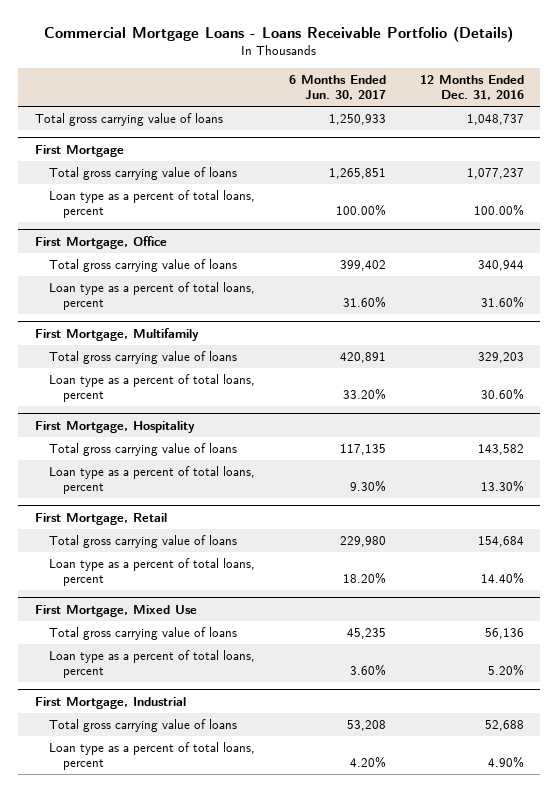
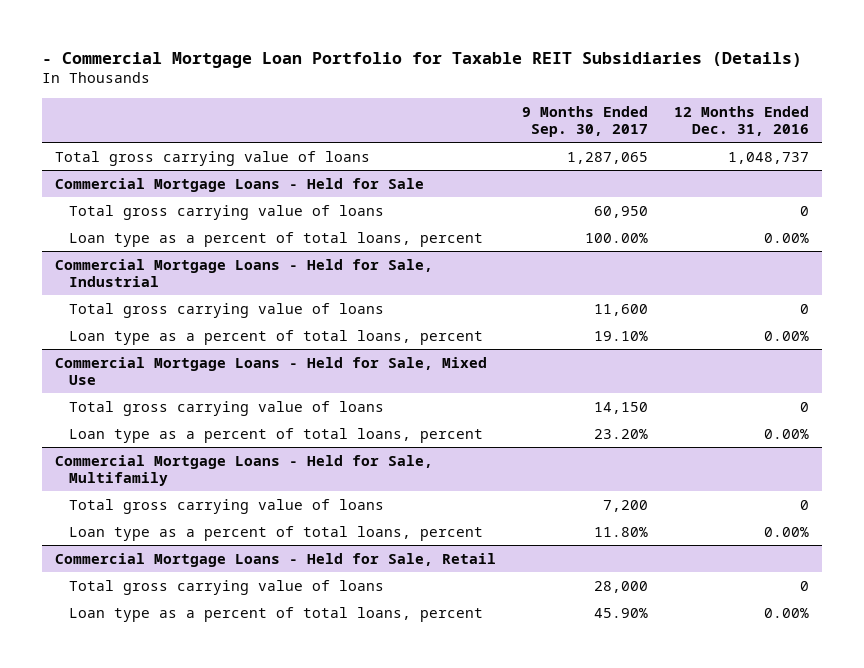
[44,25,514,42] Commercial Mortgage Loans - Loans Receivable Portfolio (Details) -> [41,51,802,68] - Commercial Mortgage Loan Portfolio for Taxable REIT Subsidiaries (Details)
[288,74,386,101] 6 Months Ended Jun. 30, 2017 -> none
none -> [521,105,648,138] 9 Months Ended Sep. 30, 2017
[34,144,124,157] First Mortgage -> none
[34,235,167,249] First Mortgage, Office -> none
[34,327,199,341] First Mortgage, Multifamily -> none
[34,420,195,433] First Mortgage, Hospitality -> none
[34,512,167,525] First Mortgage, Retail -> none
[34,604,197,617] First Mortgage, Mixed Use -> none
[48,626,237,640] Total gross carrying value of loans -> none
[48,649,255,679] Loan type as a percent of total loans, percent -> none
[34,696,186,709] First Mortgage, Industrial -> none
[48,718,237,732] Total gross carrying value of loans -> none
[48,741,255,771] Loan type as a percent of total loans, percent -> none
none -> [54,177,424,192] Commercial Mortgage Loans - Held for Sale
[466,167,524,179] 1,077,237 -> [800,205,810,216] 0
[473,204,524,217] 100.00% -> [764,232,810,243] 0.00%
none -> [54,258,433,288] Commercial Mortgage Loans - Held for Sale, Industrial
[477,259,524,271] 340,944 -> [800,303,810,314] 0
[480,296,524,309] 31.60% -> [764,330,810,341] 0.00%
none -> [54,356,487,386] Commercial Mortgage Loans - Held for Sale, Mixed Use
[477,351,524,363] 329,203 -> [800,401,810,412] 0
[480,388,524,401] 30.60% -> [764,428,810,439] 0.00%
none -> [54,454,433,487] Commercial Mortgage Loans - Held for Sale, Multifamily
[477,443,524,455] 143,582 -> [800,499,810,510] 0
[480,480,524,493] 13.30% -> [764,526,810,537] 0.00%
none -> [54,552,496,567] Commercial Mortgage Loans - Held for Sale, Retail
[477,535,524,547] 154,684 -> [800,580,810,591] 0
[480,572,524,585] 14.40% -> [764,607,810,618] 0.00%

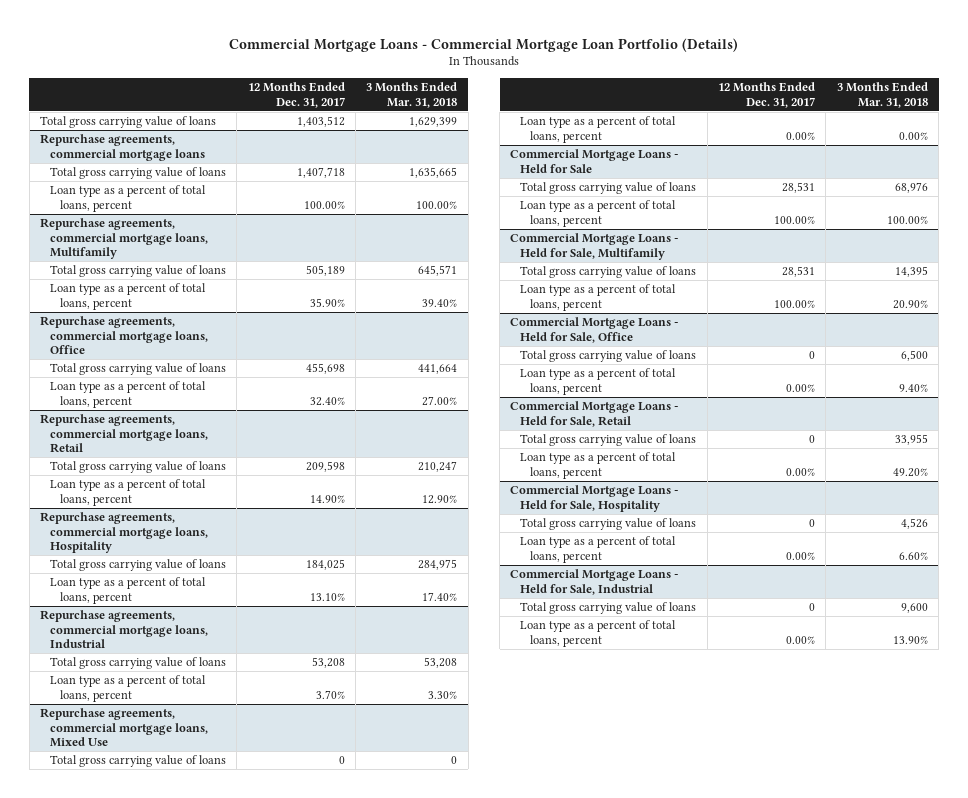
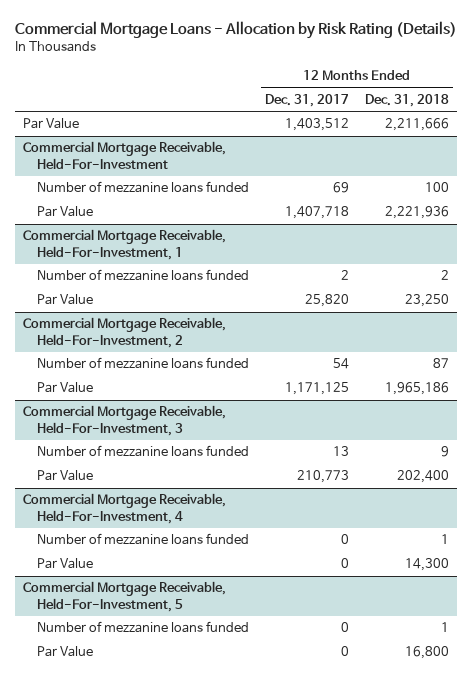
[228,37,738,52] Commercial Mortgage Loans - Commercial Mortgage Loan Portfolio (Details) -> [14,21,457,40] Commercial Mortgage Loans - Allocation by Risk Rating (Details)
[366,82,458,108] 3 Months Ended Mar. 31, 2018 -> none
none -> [364,93,449,107] Dec. 31, 2018
[49,185,206,212] Loan type as a percent of total loans, percent -> none
[40,218,208,260] Repurchase agreements, commercial mortgage loans, Multifamily -> none
[49,265,226,278] Total gross carrying value of loans -> none
[49,283,206,310] Loan type as a percent of total loans, percent -> none
[40,316,208,355] Repurchase agreements, commercial mortgage loans, Office -> none
[49,363,226,376] Total gross carrying value of loans -> none
[49,381,206,408] Loan type as a percent of total loans, percent -> none
[40,414,208,454] Repurchase agreements, commercial mortgage loans, Retail -> none
[49,461,226,474] Total gross carrying value of loans -> none
[49,479,206,506] Loan type as a percent of total loans, percent -> none
[40,512,208,554] Repurchase agreements, commercial mortgage loans, Hospitality -> none
[49,559,226,572] Total gross carrying value of loans -> none
[49,577,206,604] Loan type as a percent of total loans, percent -> none
[40,610,208,649] Repurchase agreements, commercial mortgage loans, Industrial -> none
[49,657,226,670] Total gross carrying value of loans -> none
[49,675,206,702] Loan type as a percent of total loans, percent -> none
[40,708,208,748] Repurchase agreements, commercial mortgage loans, Mixed Use -> none
[49,755,226,768] Total gross carrying value of loans -> none
[520,116,677,143] Loan type as a percent of total loans, percent -> none
[510,149,679,173] Commercial Mortgage Loans - Held for Sale -> none
[520,182,697,195] Total gross carrying value of loans -> none
[520,200,677,227] Loan type as a percent of total loans, percent -> none
[510,233,679,260] Commercial Mortgage Loans - Held for Sale, Multifamily -> none
[520,266,697,279] Total gross carrying value of loans -> none
[520,284,677,311] Loan type as a percent of total loans, percent -> none
[510,317,679,343] Commercial Mortgage Loans - Held for Sale, Office -> none
[520,350,697,363] Total gross carrying value of loans -> none
[520,368,677,395] Loan type as a percent of total loans, percent -> none
[510,401,679,427] Commercial Mortgage Loans - Held for Sale, Retail -> none
[520,434,697,447] Total gross carrying value of loans -> none
[520,452,677,479] Loan type as a percent of total loans, percent -> none
[510,485,679,512] Commercial Mortgage Loans - Held for Sale, Hospitality -> none
[520,518,697,531] Total gross carrying value of loans -> none
[520,536,677,563] Loan type as a percent of total loans, percent -> none
[510,569,679,595] Commercial Mortgage Loans - Held for Sale, Industrial -> none
[520,602,697,615] Total gross carrying value of loans -> none
[520,620,677,647] Loan type as a percent of total loans, percent -> none
[40,116,217,129] Total gross carrying value of loans -> [22,118,79,130] Par Value
[40,134,205,161] Repurchase agreements, commercial mortgage loans -> [22,141,226,169] Commercial Mortgage Receivable, Held-For-Investment
none -> [36,181,249,194] Number of mezzanine loans funded
[49,167,226,180] Total gross carrying value of loans -> [36,206,93,218] Par Value
none -> [22,229,226,260] Commercial Mortgage Receivable, Held-For-Investment, 1
none -> [36,269,249,282] Number of mezzanine loans funded
none -> [36,294,93,306] Par Value
none -> [22,317,226,348] Commercial Mortgage Receivable, Held-For-Investment, 2
none -> [36,357,249,370] Number of mezzanine loans funded
none -> [36,382,93,394] Par Value
none -> [22,405,226,436] Commercial Mortgage Receivable, Held-For-Investment, 3
none -> [36,445,249,458] Number of mezzanine loans funded
none -> [36,470,93,482] Par Value
none -> [22,493,226,524] Commercial Mortgage Receivable, Held-For-Investment, 4
none -> [36,533,249,546] Number of mezzanine loans funded
none -> [36,558,93,570] Par Value
none -> [22,581,226,612] Commercial Mortgage Receivable, Held-For-Investment, 5
none -> [36,621,249,634] Number of mezzanine loans funded
none -> [36,646,93,658] Par Value

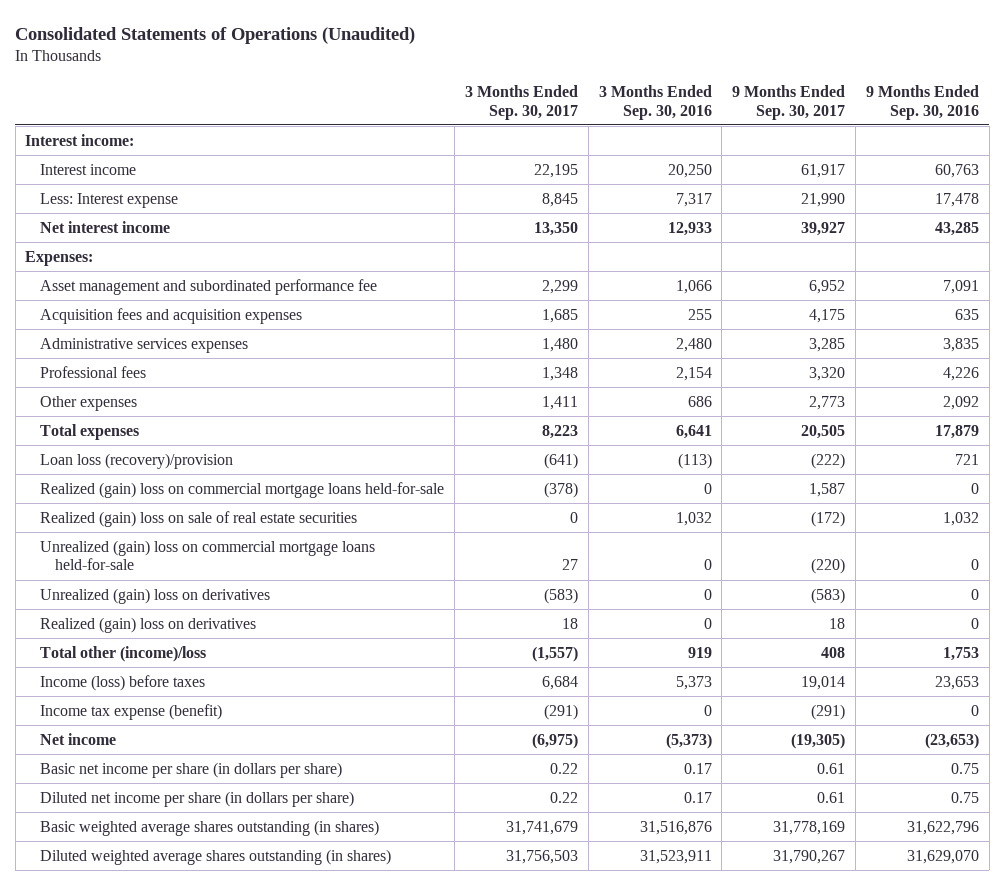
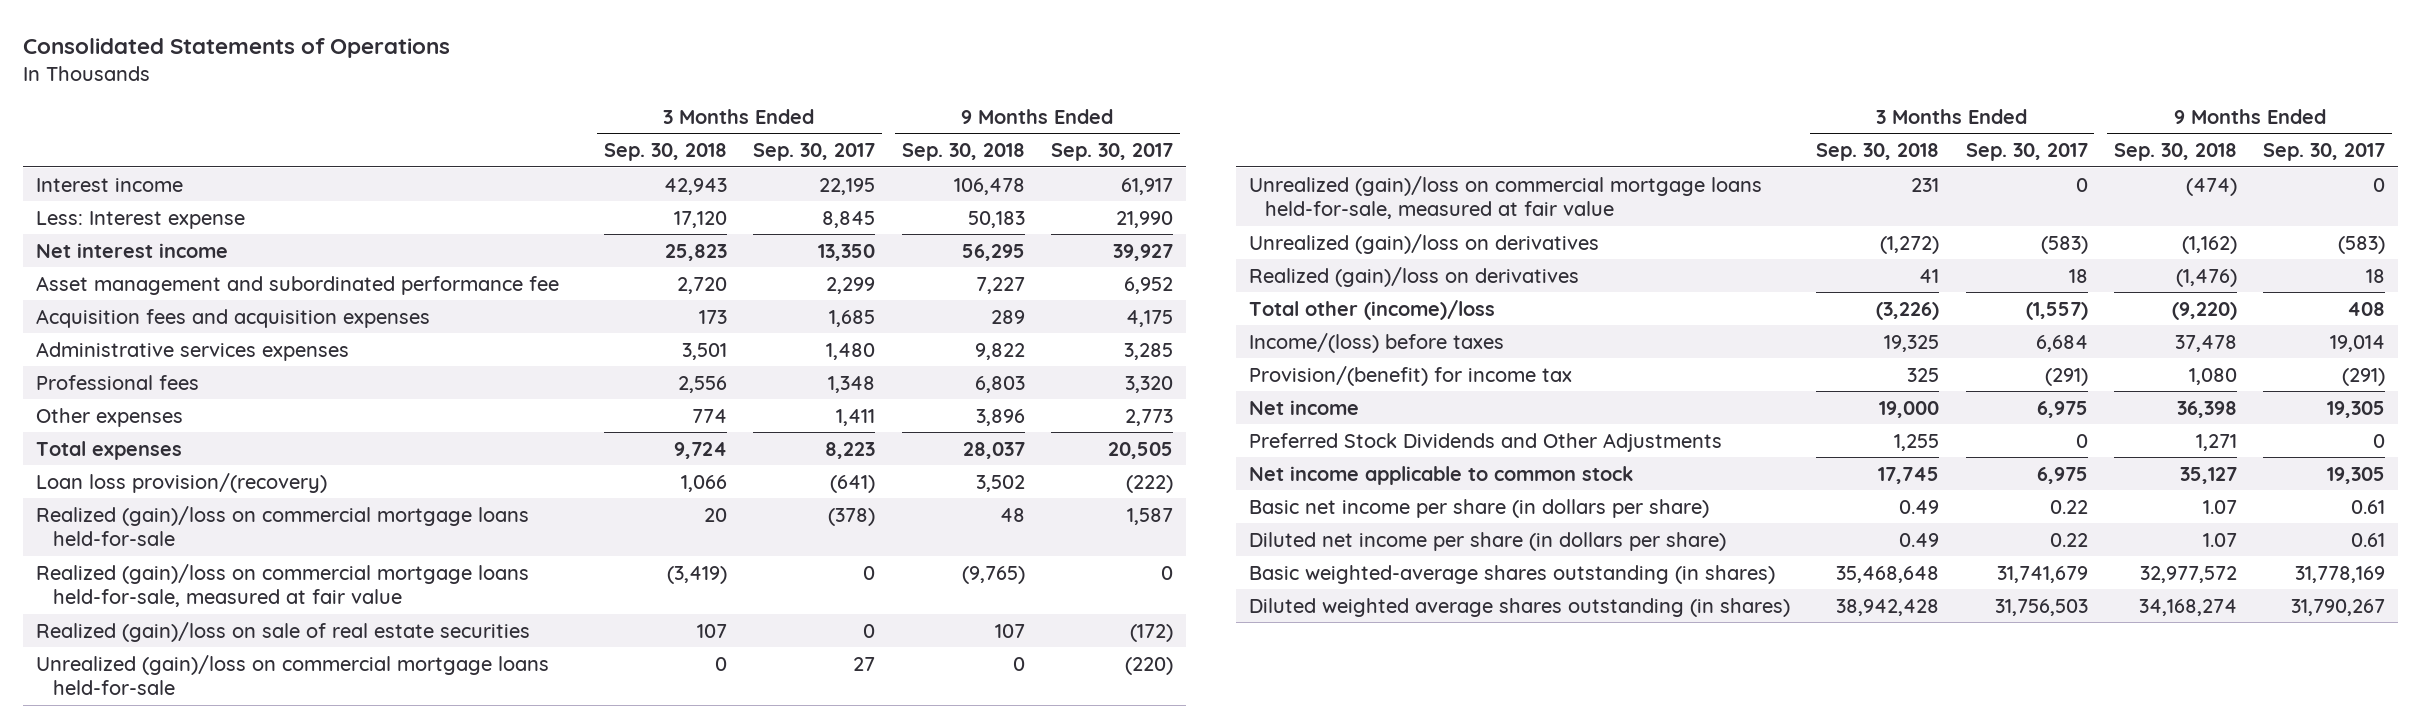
[15,26,416,44] Consolidated Statements of Operations (Unaudited) -> [23,37,451,58] Consolidated Statements of Operations
[598,84,712,120] 3 Months Ended Sep. 30, 2016 -> none
[865,84,979,120] 9 Months Ended Sep. 30, 2016 -> none
none -> [603,143,727,162] Sep. 30, 2018
none -> [901,143,1025,162] Sep. 30, 2018
[25,133,135,146] Interest income: -> none
[25,250,94,266] Expenses: -> none
[40,452,234,469] Loan loss (recovery)/provision -> [36,472,328,493] Loan loss provision/(recovery)
[40,481,445,498] Realized (gain) loss on commercial mortgage loans held-for-sale -> [36,505,530,547] Realized (gain)/loss on commercial mortgage loans held-for-sale
none -> [36,563,530,608] Realized (gain)/loss on commercial mortgage loans held-for-sale, measured at fair value
[40,510,358,527] Realized (gain) loss on sale of real estate securities -> [36,621,531,642] Realized (gain)/loss on sale of real estate securities
[40,539,376,571] Unrealized (gain) loss on commercial mortgage loans held-for-sale -> [36,654,550,696] Unrealized (gain)/loss on commercial mortgage loans held-for-sale
none -> [1248,175,1762,220] Unrealized (gain)/loss on commercial mortgage loans held-for-sale, measured at fair value
[40,587,271,604] Unrealized (gain) loss on derivatives -> [1248,233,1599,254] Unrealized (gain)/loss on derivatives
[40,616,257,633] Realized (gain) loss on derivatives -> [1248,266,1579,287] Realized (gain)/loss on derivatives
[40,674,206,691] Income (loss) before taxes -> [1248,332,1504,353] Income/(loss) before taxes
[40,703,223,720] Income tax expense (benefit) -> [1248,365,1572,386] Provision/(benefit) for income tax
[531,732,578,749] (6,975) -> [2036,400,2088,418] 6,975
[791,732,846,749] (19,305) -> [2327,400,2386,418] 19,305
none -> [1248,432,1722,452] Preferred Stock Dividends and Other Adjustments
none -> [1248,465,1633,485] Net income applicable to common stock
[40,819,380,836] Basic weighted average shares outstanding (in shares) -> [1248,564,1775,584] Basic weighted-average shares outstanding (in shares)

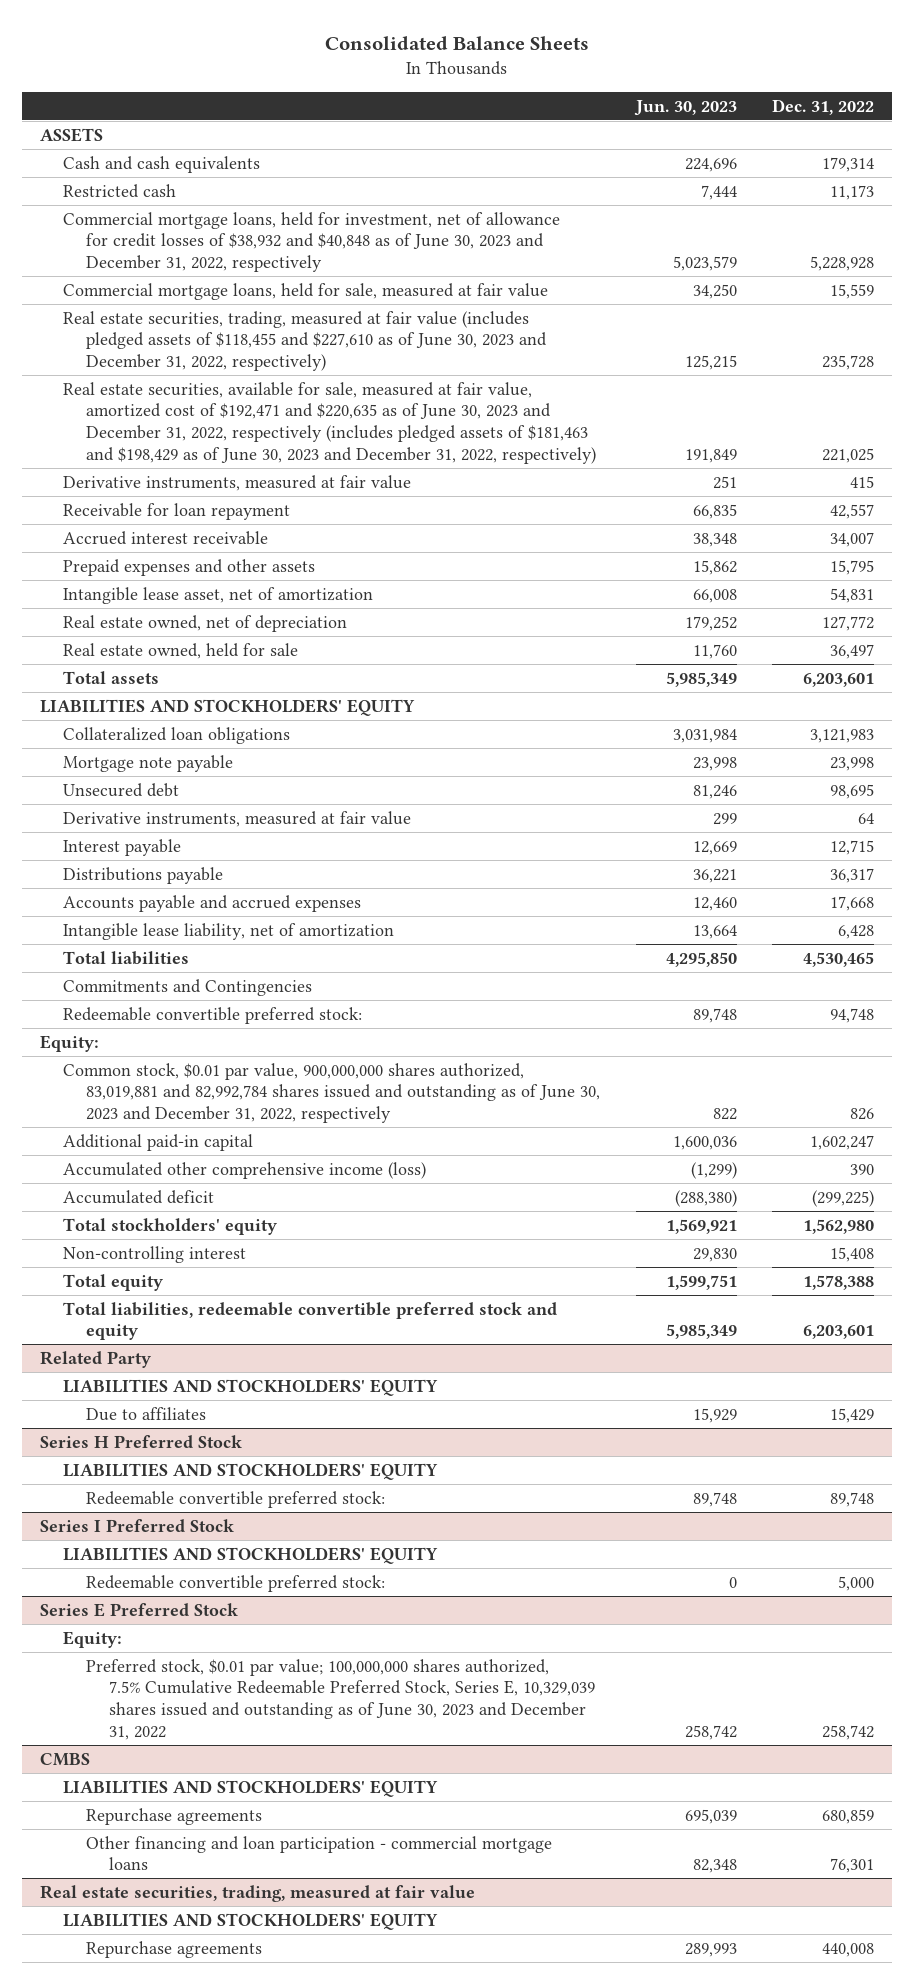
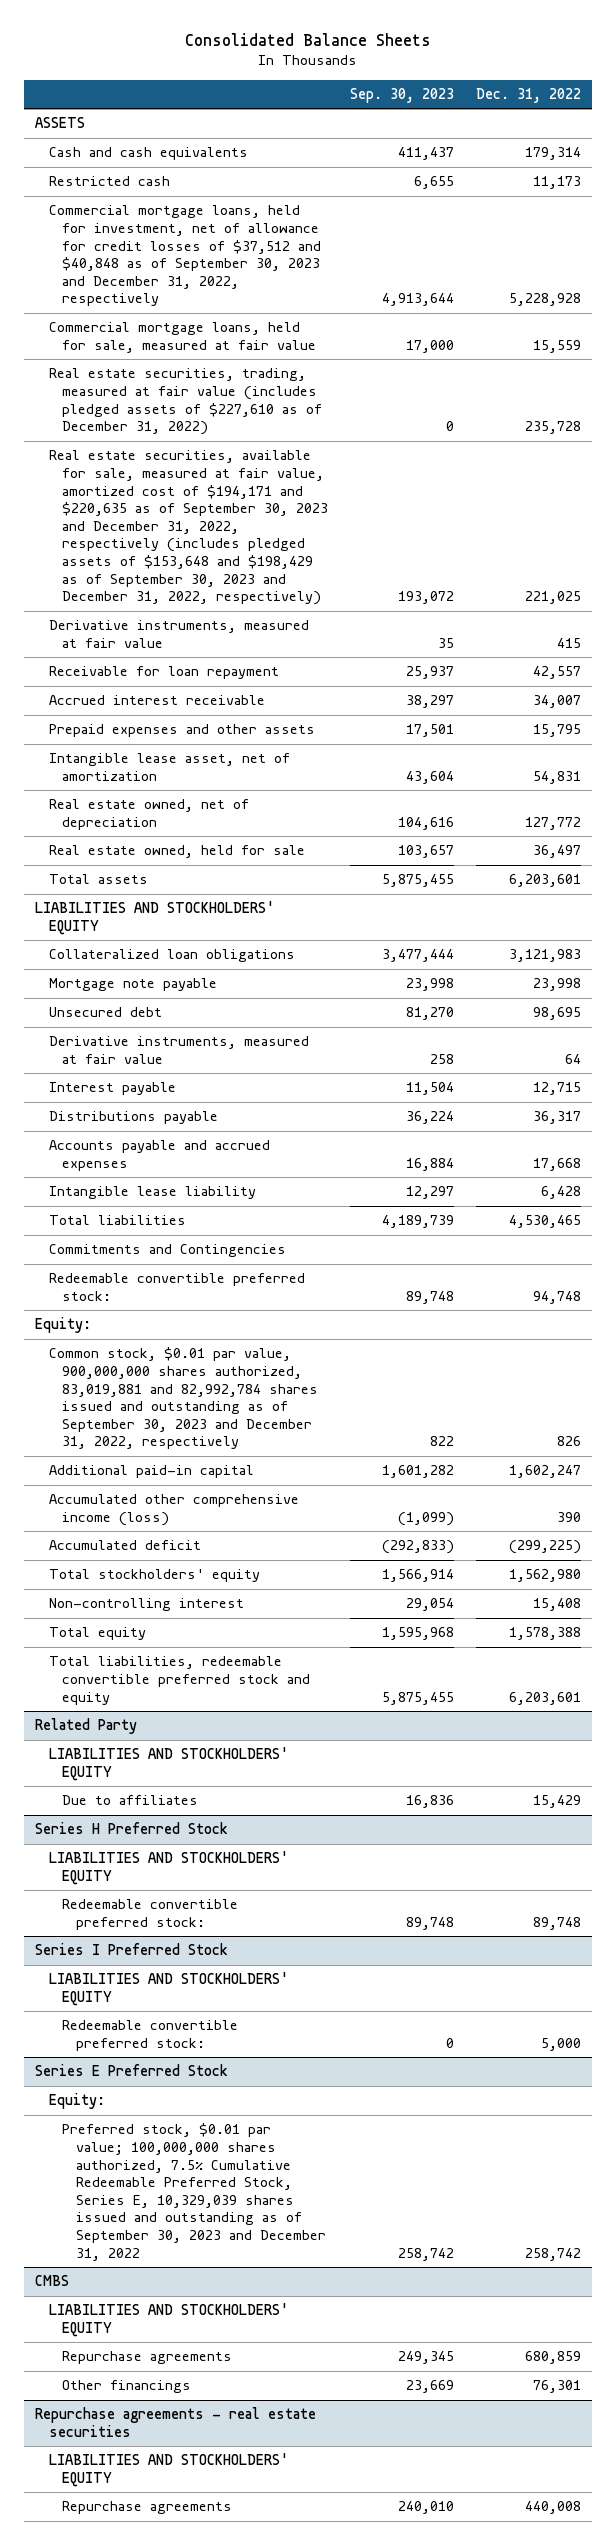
[633,99,737,116] Jun. 30, 2023 -> none
none -> [350,87,455,103] Sep. 30, 2023
[62,211,560,273] Commercial mortgage loans, held for investment, net of allowance for credit losses of $38,932 and $40,848 as of June 30, 2023 and December 31, 2022, respectively -> [48,205,322,307] Commercial mortgage loans, held for investment, net of allowance for credit losses of $37,512 and $40,848 as of September 30, 2023 and December 31, 2022, respectively
[62,310,547,372] Real estate securities, trading, measured at fair value (includes pledged assets of $118,455 and $227,610 as of June 30, 2023 and December 31, 2022, respectively) -> [48,368,323,436] Real estate securities, trading, measured at fair value (includes pledged assets of $227,610 as of December 31, 2022)
[62,381,596,464] Real estate securities, available for sale, measured at fair value, amortized cost of $192,471 and $220,635 as of June 30, 2023 and December 31, 2022, respectively (includes pledged assets of $181,463 and $198,429 as of June 30, 2023 and December 31, 2022, respectively) -> [48,450,329,606] Real estate securities, available for sale, measured at fair value, amortized cost of $194,171 and $220,635 as of September 30, 2023 and December 31, 2022, respectively (includes pledged assets of $153,648 and $198,429 as of September 30, 2023 and December 31, 2022, respectively)
[62,922,394,940] Intangible lease liability, net of amortization -> [48,1186,256,1200] Intangible lease liability
[62,1062,600,1124] Common stock, $0.01 par value, 900,000,000 shares authorized, 83,019,881 and 82,992,784 shares issued and outstanding as of June 30, 2023 and December 31, 2022, respectively -> [48,1347,319,1450] Common stock, $0.01 par value, 900,000,000 shares authorized, 83,019,881 and 82,992,784 shares issued and outstanding as of September 30, 2023 and December 31, 2022, respectively
[85,1658,595,1740] Preferred stock, $0.01 par value; 100,000,000 shares authorized, 7.5% Cumulative Redeemable Preferred Stock, Series E, 10,329,039 shares issued and outstanding as of June 30, 2023 and December 31, 2022 -> [62,2123,326,2261] Preferred stock, $0.01 par value; 100,000,000 shares authorized, 7.5% Cumulative Redeemable Preferred Stock, Series E, 10,329,039 shares issued and outstanding as of September 30, 2023 and December 31, 2022
[85,1835,552,1871] Other financing and loan participation - commercial mortgage loans -> [62,2380,192,2394] Other financings
[39,1884,475,1902] Real estate securities, trading, measured at fair value -> [34,2407,316,2437] Repurchase agreements - real estate securities

